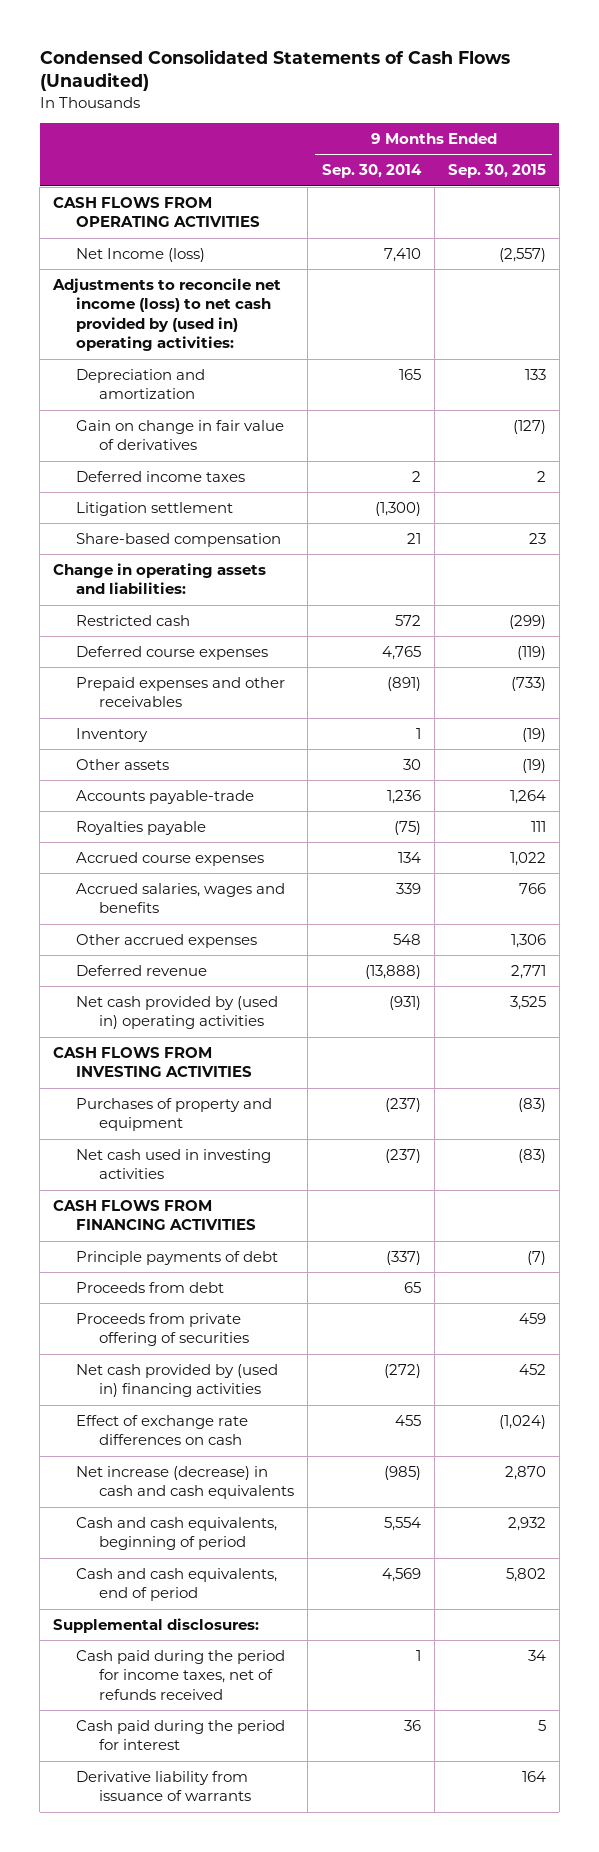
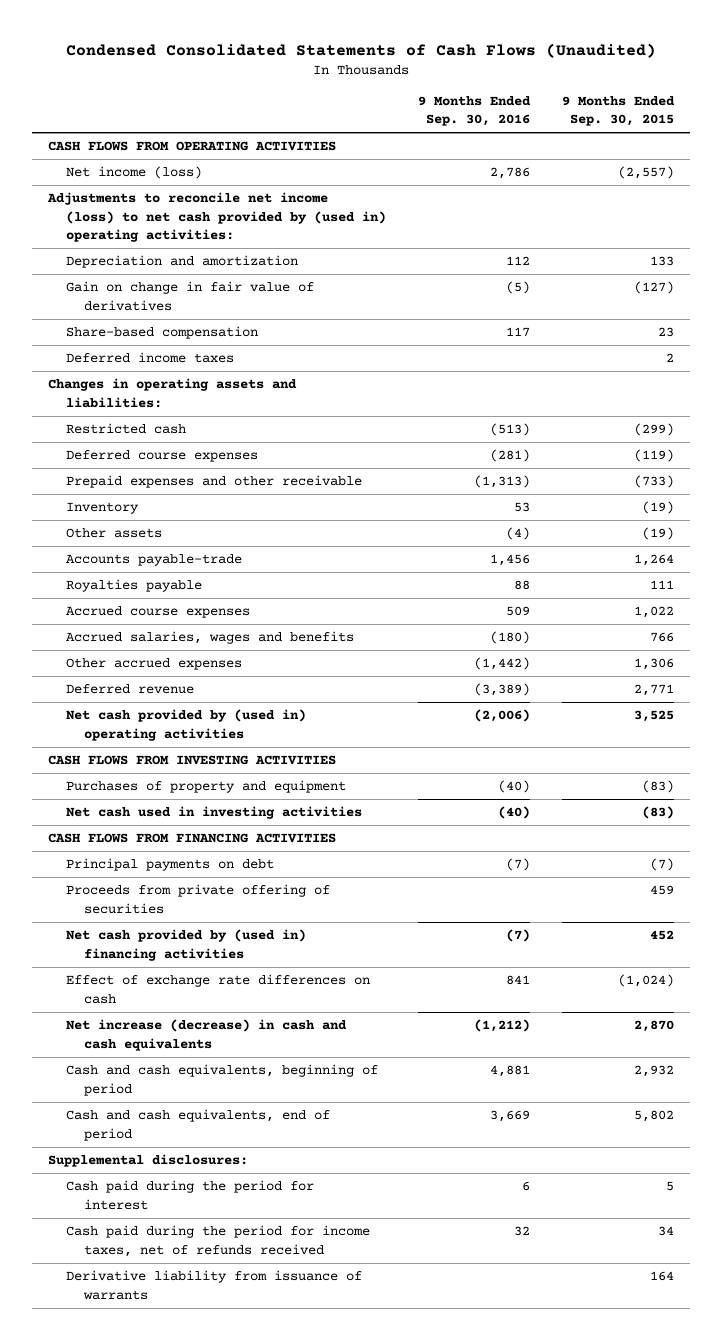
[321,164,422,179] Sep. 30, 2014 -> none
none -> [418,96,532,127] 9 Months Ended Sep. 30, 2016
[76,248,206,263] Net Income (loss) -> [66,166,203,180] Net income (loss)
[76,502,234,517] Litigation settlement -> none
[76,471,246,483] Deferred income taxes -> [66,352,235,364] Deferred income taxes
[53,563,267,595] Change in operating assets and liabilities: -> [48,378,298,408] Changes in operating assets and liabilities:
[76,677,286,708] Prepaid expenses and other receivables -> [66,475,363,489] Prepaid expenses and other receivable
[76,1282,225,1294] Proceeds from debt -> none
[76,1251,279,1266] Principle payments of debt -> [66,858,275,872] Principal payments on debt
[76,1650,286,1700] Cash paid during the period for income taxes, net of refunds received -> [66,1225,371,1257] Cash paid during the period for income taxes, net of refunds received

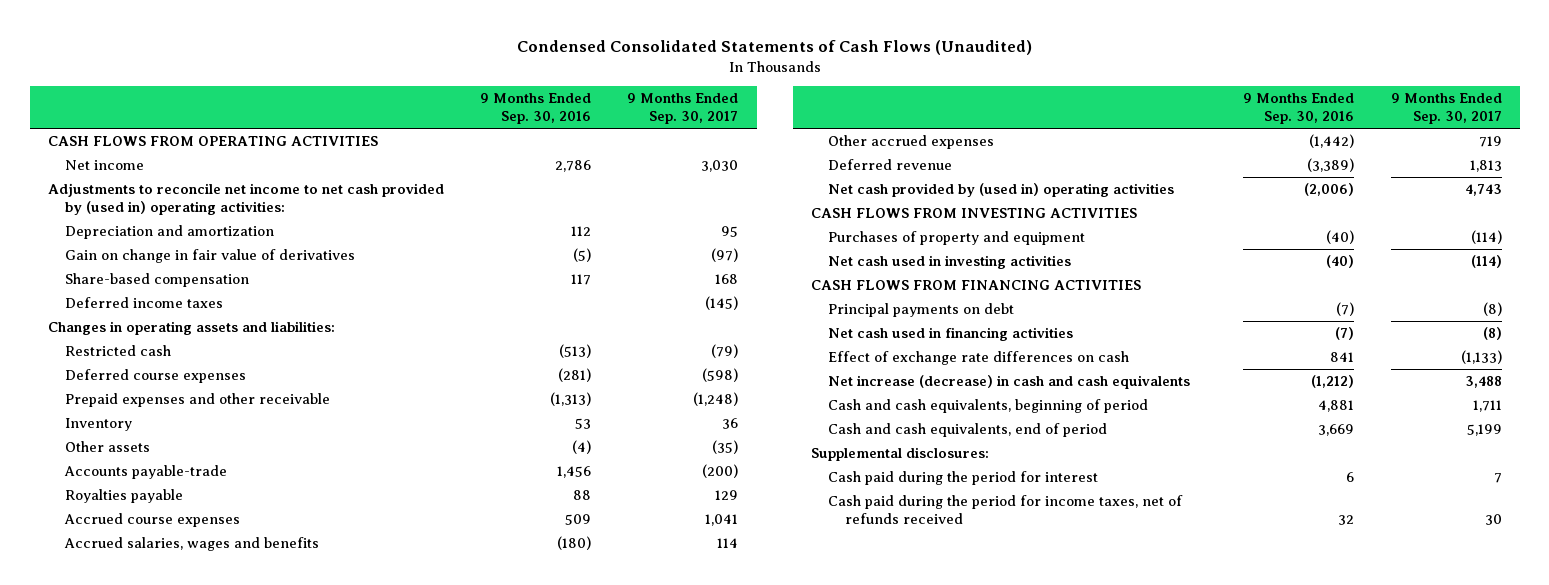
[561,96,675,127] 9 Months Ended Sep. 30, 2015 -> none
none -> [627,93,739,125] 9 Months Ended Sep. 30, 2017
[66,166,203,180] Net income (loss) -> [64,159,144,170] Net income
[47,192,387,242] Adjustments to reconcile net income (loss) to net cash provided by (used in) operating activities: -> [47,182,444,215] Adjustments to reconcile net income to net cash provided by (used in) operating activities:
[66,884,331,914] Proceeds from private offering of securities -> none
[66,929,307,961] Net cash provided by (used in) financing activities -> [828,326,1074,341] Net cash used in financing activities
[66,1270,363,1300] Derivative liability from issuance of warrants -> none

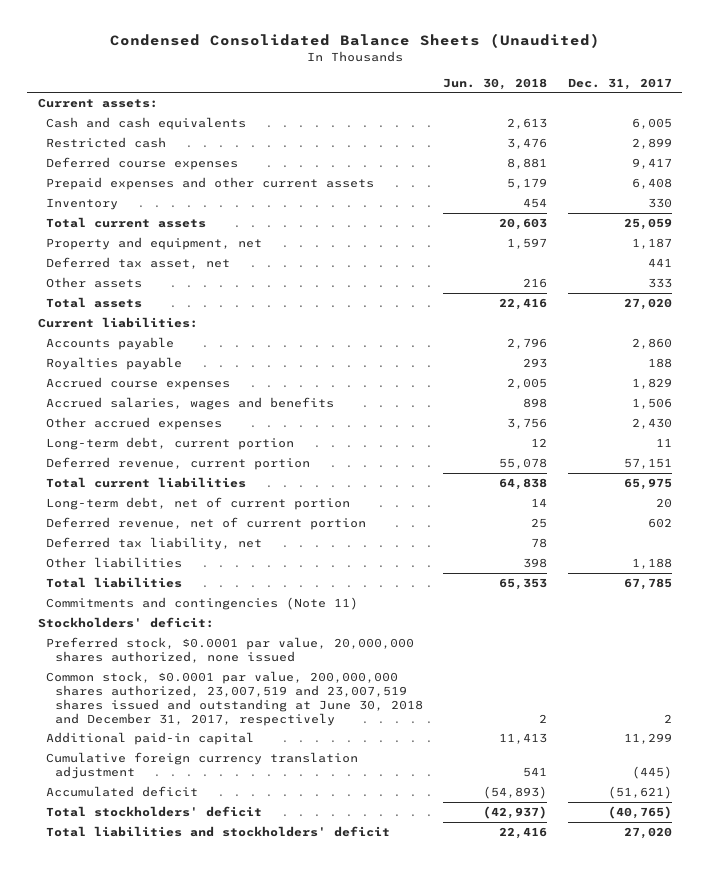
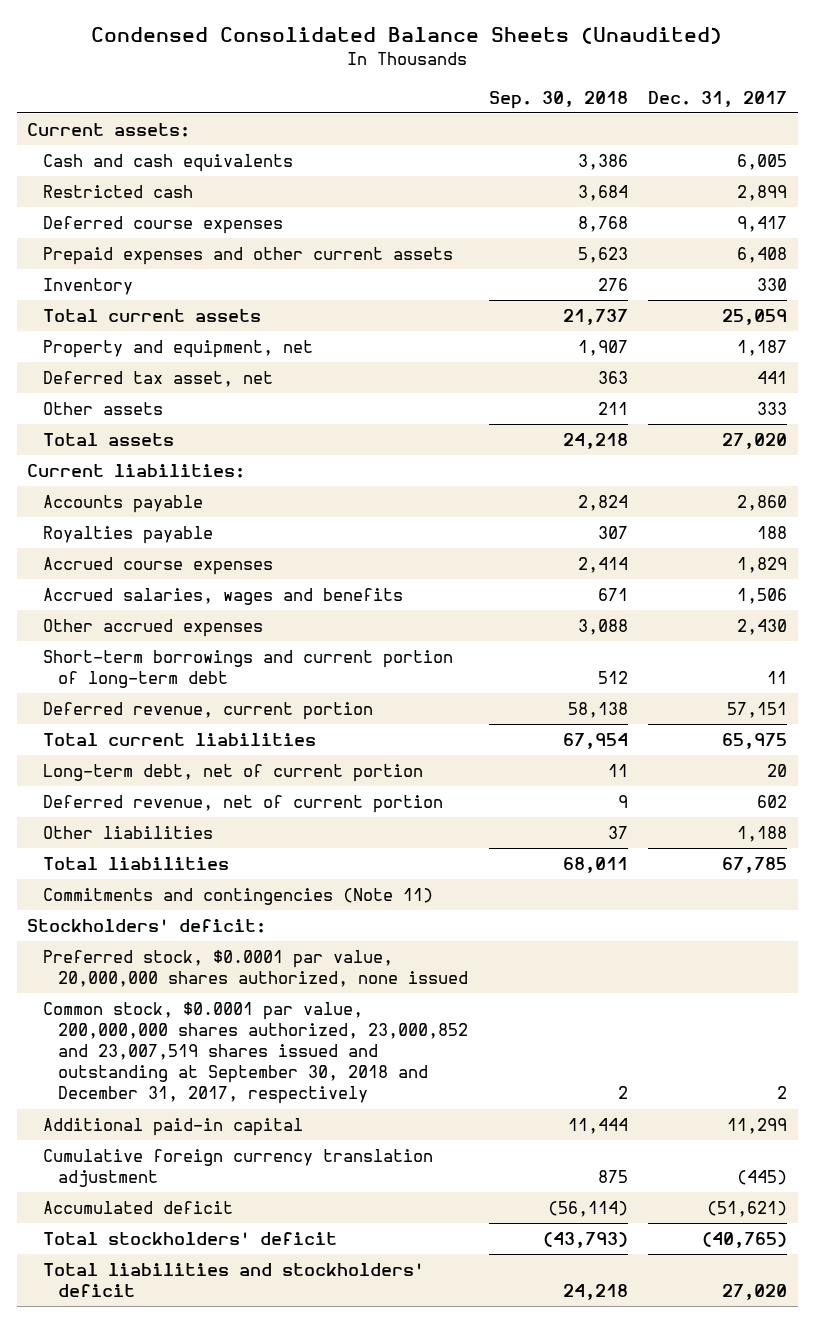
[443,77,548,90] Jun. 30, 2018 -> none
none -> [488,90,628,109] Sep. 30, 2018
[46,436,295,450] Long-term debt, current portion -> [42,649,453,689] Short-term borrowings and current portion of long-term debt
[46,536,263,550] Deferred tax liability, net -> none
[46,670,423,726] Common stock, $0.0001 par value, 200,000,000 shares authorized, 23,007,519 and 23,007,519 shares issued and outstanding at June 30, 2018 and December 31, 2017, respectively -> [42,1001,469,1105] Common stock, $0.0001 par value, 200,000,000 shares authorized, 23,000,852 and 23,007,519 shares issued and outstanding at September 30, 2018 and December 31, 2017, respectively

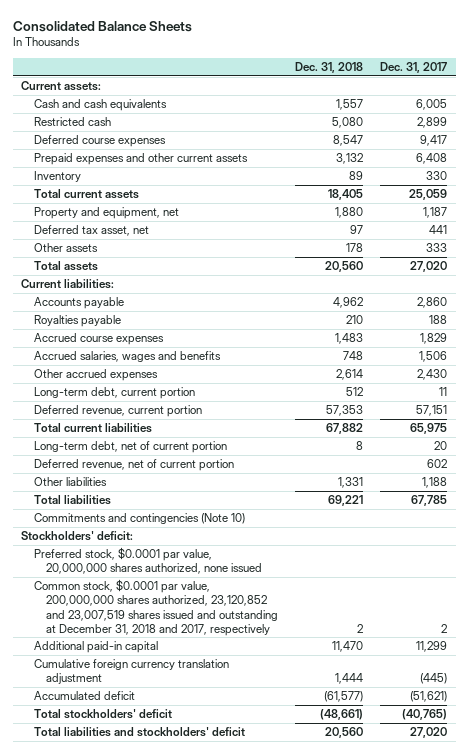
[91,27,723,45] Condensed Consolidated Balance Sheets (Unaudited) -> [12,20,192,32] Consolidated Balance Sheets
[488,90,628,109] Sep. 30, 2018 -> none
none -> [295,62,364,74] Dec. 31, 2018
[42,649,453,689] Short-term borrowings and current portion of long-term debt -> [33,387,195,400] Long-term debt, current portion
[42,887,433,905] Commitments and contingencies (Note 11) -> [33,513,245,525] Commitments and contingencies (Note 10)
[42,1001,469,1105] Common stock, $0.0001 par value, 200,000,000 shares authorized, 23,000,852 and 23,007,519 shares issued and outstanding at September 30, 2018 and December 31, 2017, respectively -> [33,579,279,636] Common stock, $0.0001 par value, 200,000,000 shares authorized, 23,120,852 and 23,007,519 shares issued and outstanding at December 31, 2018 and 2017, respectively

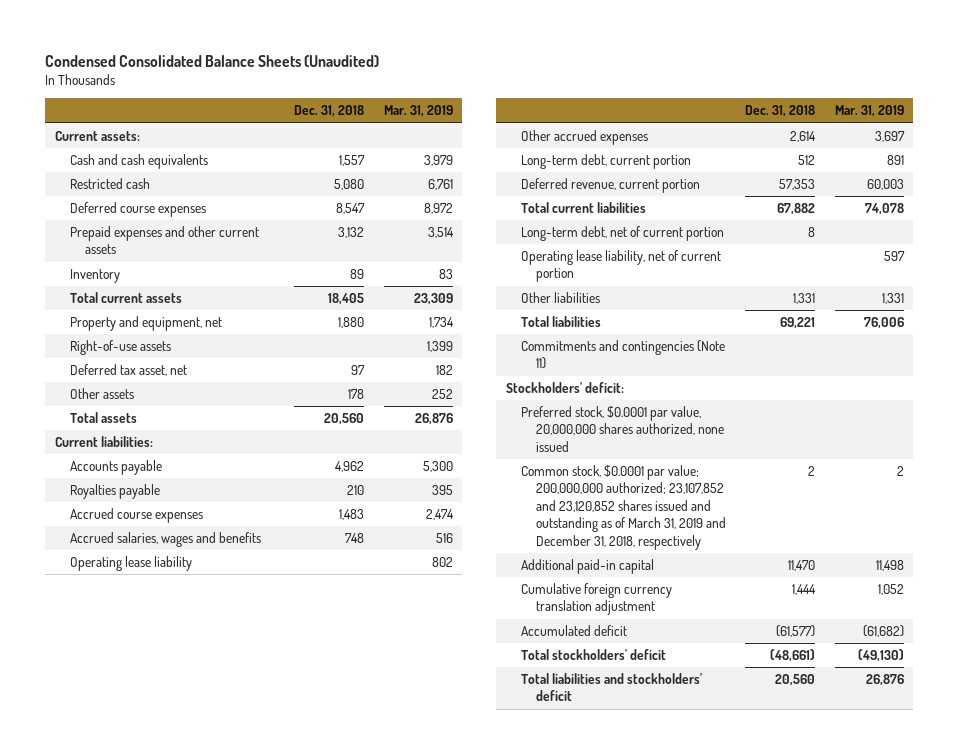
[12,20,192,32] Consolidated Balance Sheets -> [45,54,380,67] Condensed Consolidated Balance Sheets (Unaudited)
[380,62,448,74] Dec. 31, 2017 -> none
none -> [383,105,453,118] Mar. 31, 2019
none -> [69,340,171,356] Right-of-use assets
none -> [69,556,192,572] Operating lease liability
[33,459,234,472] Deferred revenue, net of current portion -> none
none -> [520,250,721,283] Operating lease liability, net of current portion
[33,513,245,525] Commitments and contingencies (Note 10) -> [520,340,725,370] Commitments and contingencies (Note 11)
[33,579,279,636] Common stock, $0.0001 par value, 200,000,000 shares authorized, 23,120,852 and 23,007,519 shares issued and outstanding at December 31, 2018 and 2017, respectively -> [520,465,726,550] Common stock, $0.0001 par value; 200,000,000 authorized; 23,107,852 and 23,120,852 shares issued and outstanding as of March 31, 2019 and December 31, 2018, respectively

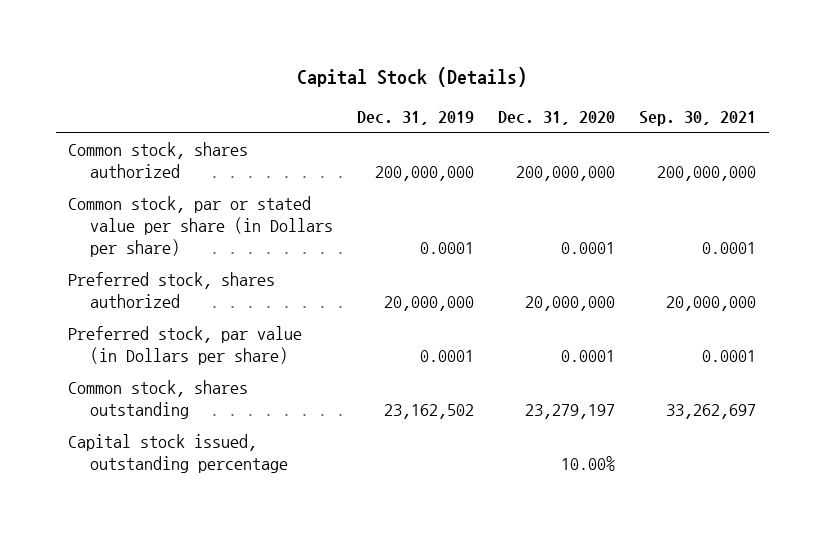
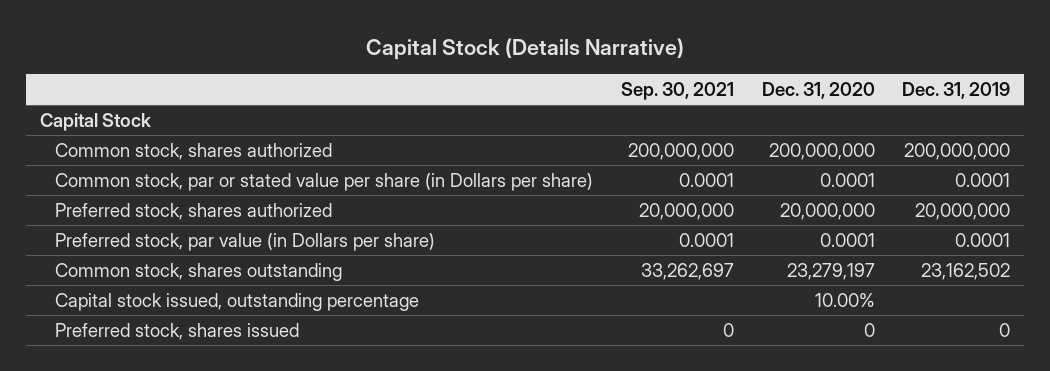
[297,66,528,87] Capital Stock (Details) -> [366,38,685,61] Capital Stock (Details Narrative)
none -> [40,112,152,131] Capital Stock
none -> [55,322,300,340] Preferred stock, shares issued

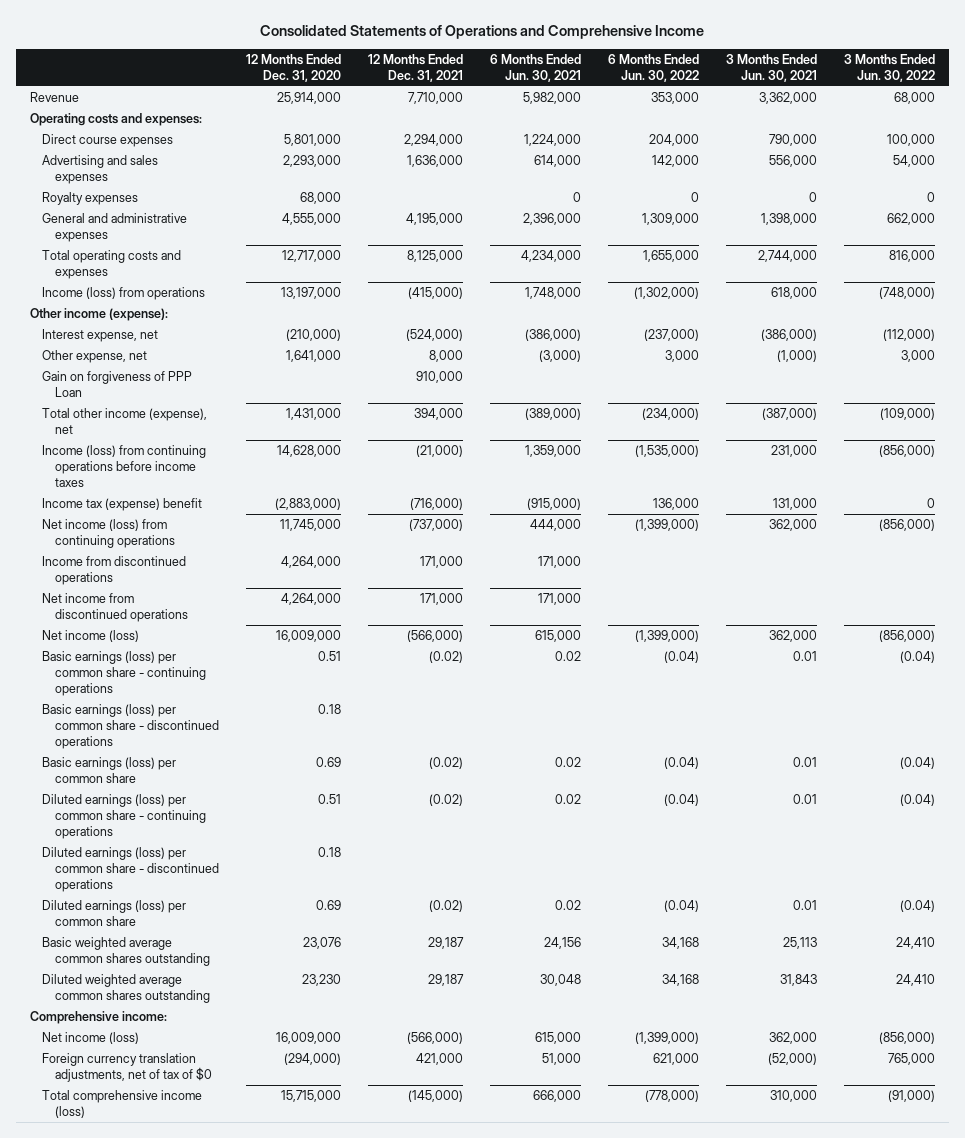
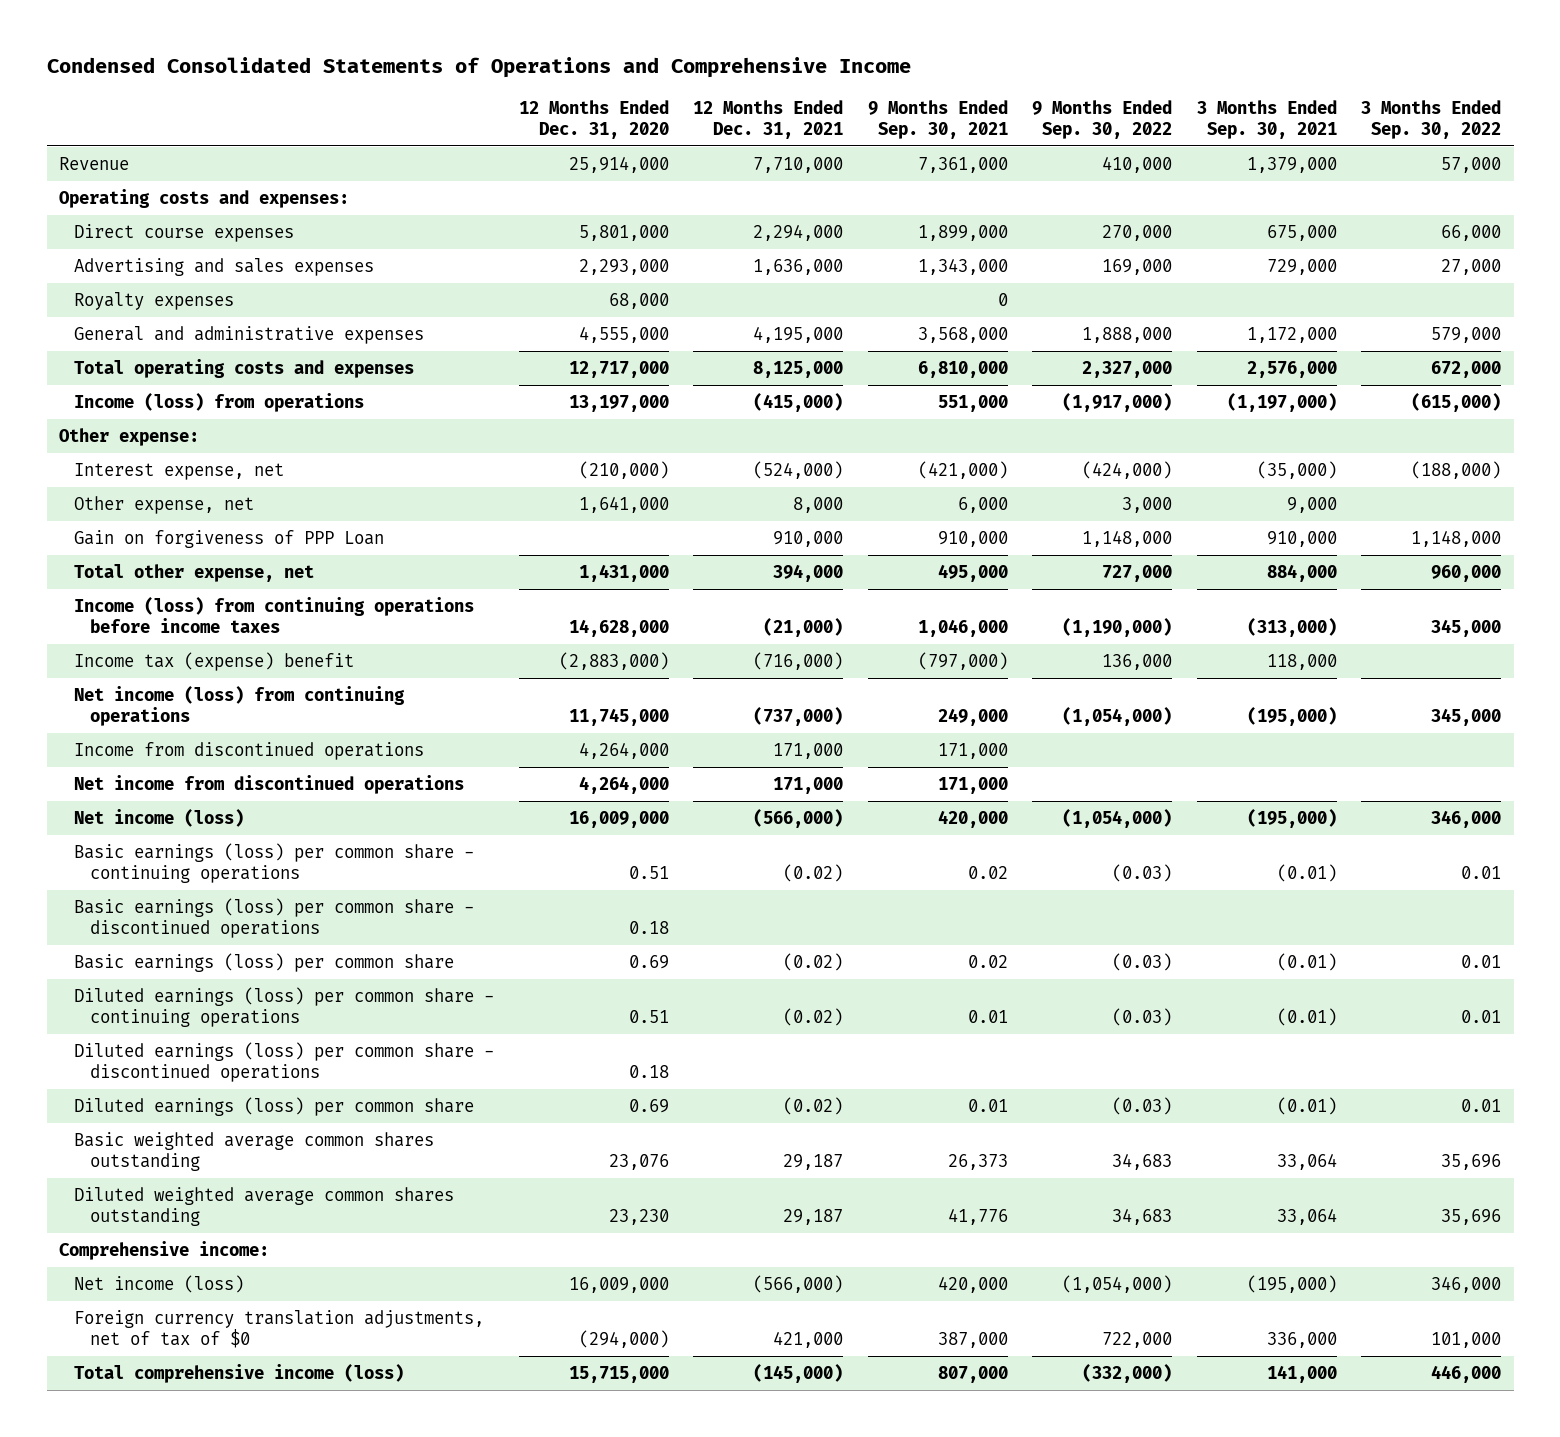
[260,24,705,39] Consolidated Statements of Operations and Comprehensive Income -> [46,57,911,79] Condensed Consolidated Statements of Operations and Comprehensive Income
[490,53,582,82] 6 Months Ended Jun. 30, 2021 -> none
[608,53,700,82] 6 Months Ended Jun. 30, 2022 -> none
[726,53,818,82] 3 Months Ended Jun. 30, 2021 -> none
[844,53,936,82] 3 Months Ended Jun. 30, 2022 -> none
none -> [867,99,1008,139] 9 Months Ended Sep. 30, 2021
none -> [1032,99,1173,139] 9 Months Ended Sep. 30, 2022
none -> [1196,99,1337,139] 3 Months Ended Sep. 30, 2021
none -> [1361,99,1502,139] 3 Months Ended Sep. 30, 2022
[29,308,168,322] Other income (expense): -> [58,428,199,447] Other expense:
[42,408,208,435] Total other income (expense), net -> [74,564,315,583] Total other expense, net

